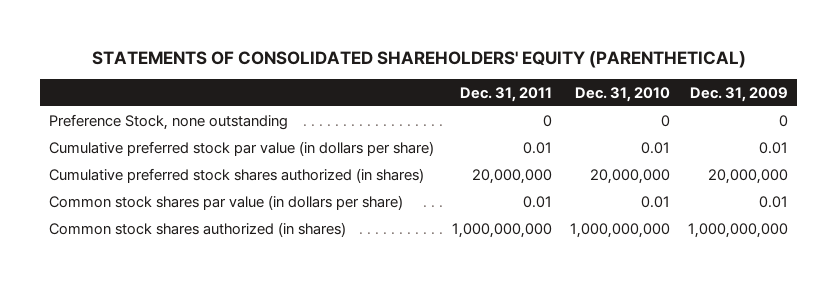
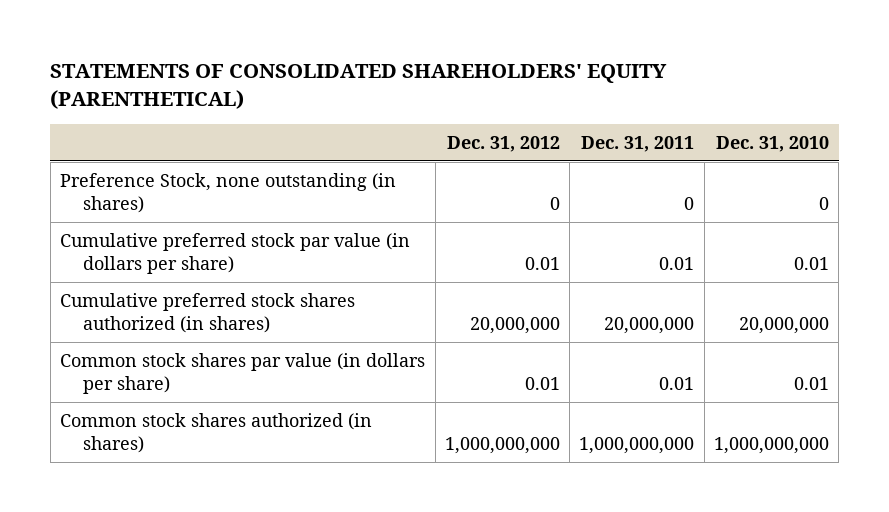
[689,86,788,102] Dec. 31, 2009 -> none
none -> [446,135,560,152] Dec. 31, 2012
[49,113,289,130] Preference Stock, none outstanding -> [60,173,397,213] Preference Stock, none outstanding (in shares)

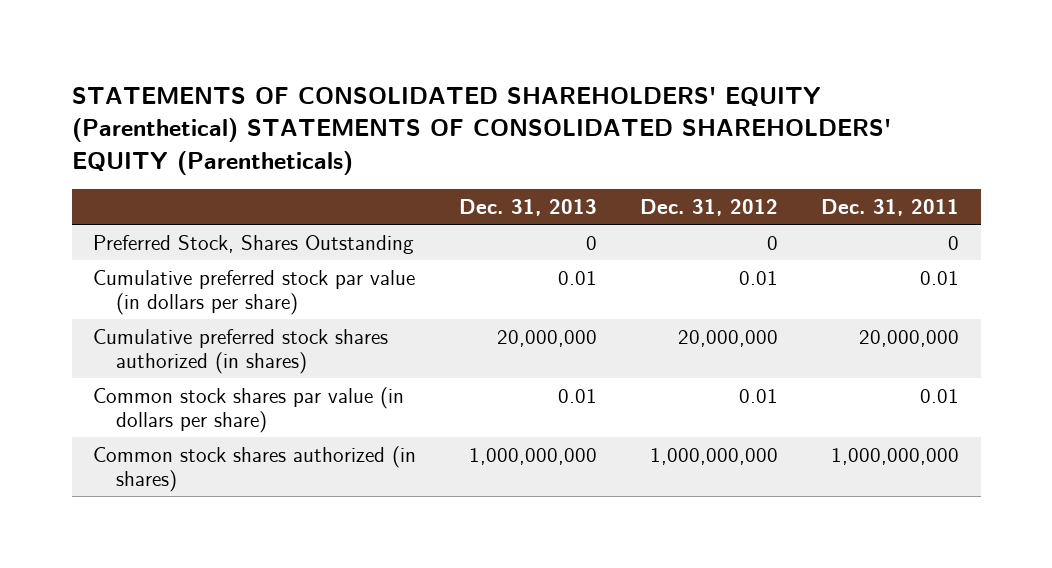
[50,64,668,109] STATEMENTS OF CONSOLIDATED SHAREHOLDERS' EQUITY (PARENTHETICAL) -> [71,87,891,175] STATEMENTS OF CONSOLIDATED SHAREHOLDERS' EQUITY (Parenthetical) STATEMENTS OF CONSOLIDATED SHAREHOLDERS' EQUITY (Parentheticals)
[715,135,829,152] Dec. 31, 2010 -> none
none -> [459,198,598,216] Dec. 31, 2013
[60,173,397,213] Preference Stock, none outstanding (in shares) -> [93,234,415,254] Preferred Stock, Shares Outstanding

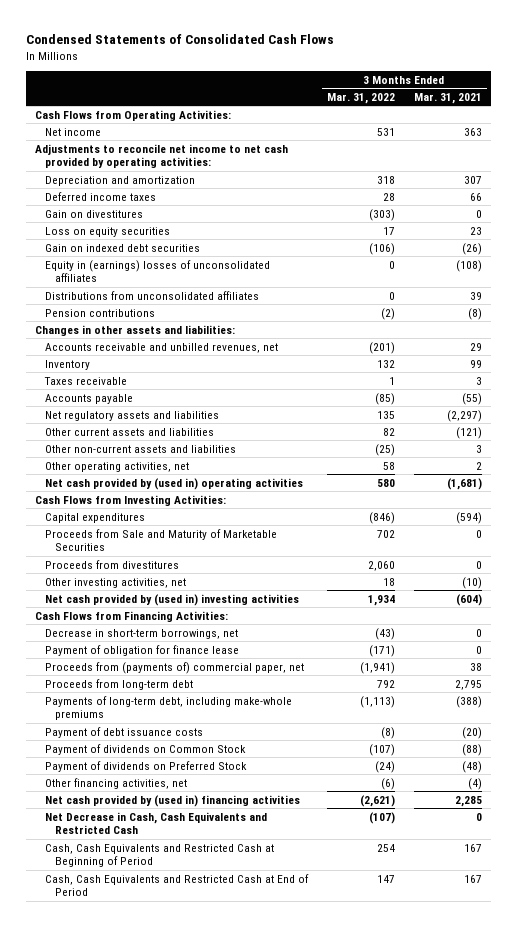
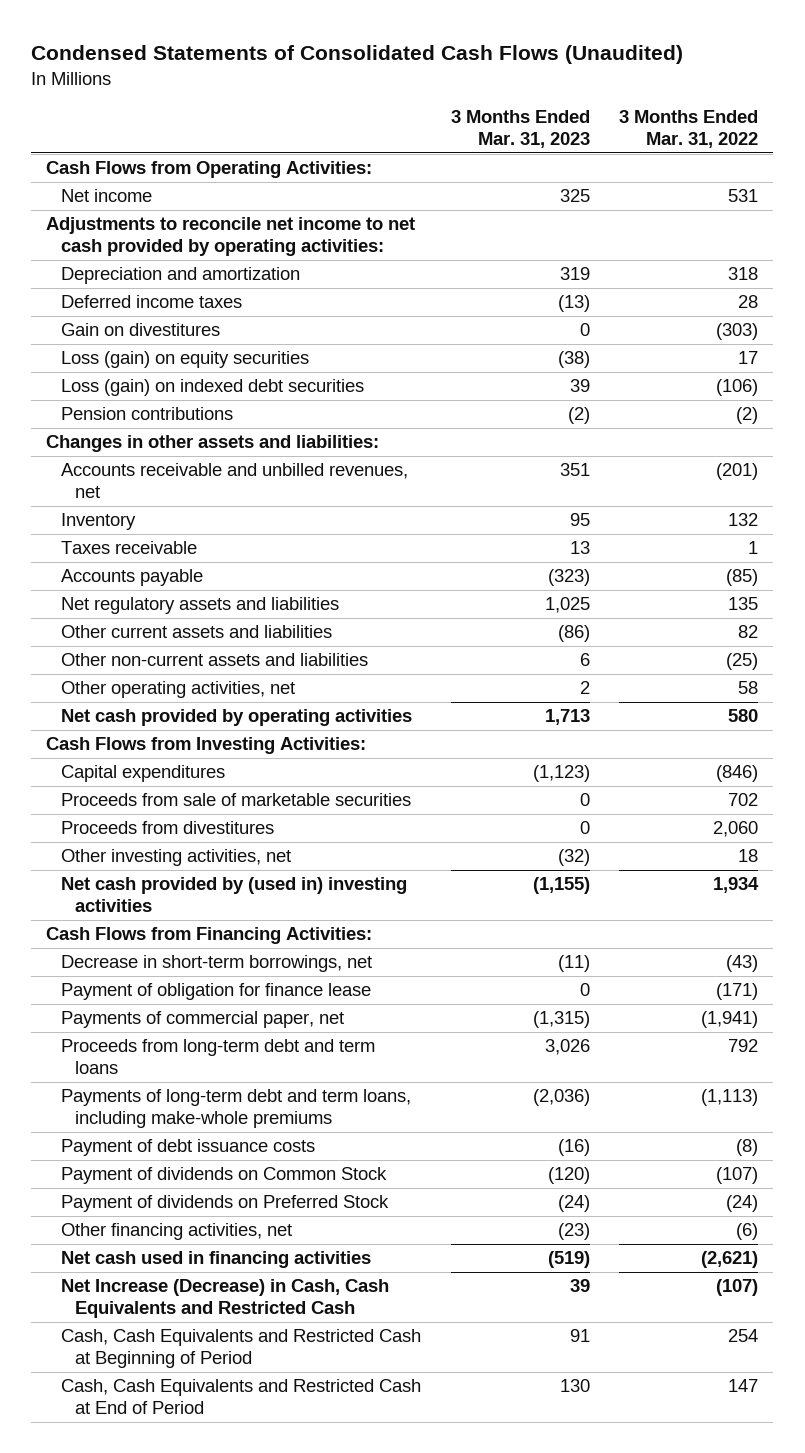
[25,34,334,45] Condensed Statements of Consolidated Cash Flows -> [31,44,684,64] Condensed Statements of Consolidated Cash Flows (Unaudited)
[413,93,482,105] Mar. 31, 2021 -> none
none -> [450,110,590,148] 3 Months Ended Mar. 31, 2023
[44,259,270,283] Equity in (earnings) losses of unconsolidated affiliates -> none
[44,290,259,300] Distributions from unconsolidated affiliates -> none
[44,226,170,237] Loss on equity securities -> [60,351,309,369] Loss (gain) on equity securities
[44,243,200,252] Gain on indexed debt securities -> [60,379,364,397] Loss (gain) on indexed debt securities
[44,477,303,490] Net cash provided by (used in) operating activities -> [60,709,412,727] Net cash provided by operating activities
[44,528,277,552] Proceeds from Sale and Maturity of Marketable Securities -> [60,793,411,807] Proceeds from sale of marketable securities
[44,661,304,674] Proceeds from (payments of) commercial paper, net -> [60,1011,344,1029] Payments of commercial paper, net
[44,678,193,690] Proceeds from long-term debt -> [60,1039,375,1074] Proceeds from long-term debt and term loans
[44,695,292,721] Payments of long-term debt, including make-whole premiums -> [60,1089,411,1128] Payments of long-term debt and term loans, including make-whole premiums
[44,794,300,807] Net cash provided by (used in) financing activities -> [60,1251,371,1269] Net cash used in financing activities
[44,811,267,835] Net Decrease in Cash, Cash Equivalents and Restricted Cash -> [60,1279,389,1318] Net Increase (Decrease) in Cash, Cash Equivalents and Restricted Cash

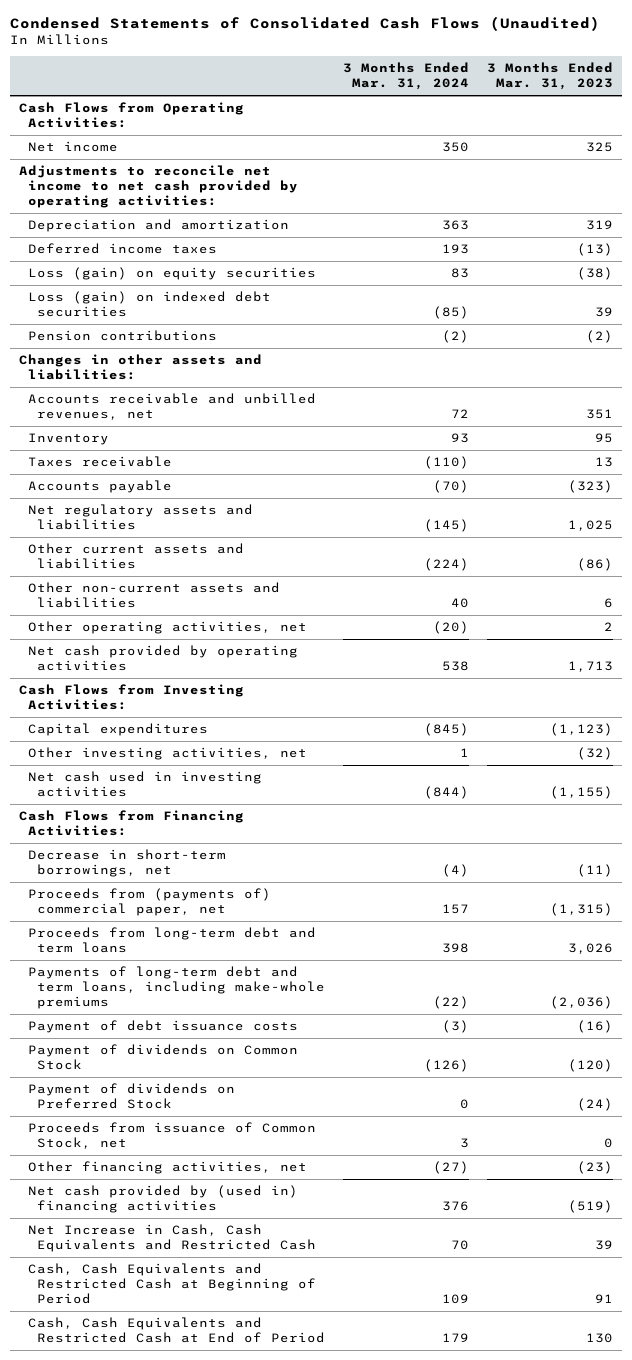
[619,110,759,148] 3 Months Ended Mar. 31, 2022 -> none
none -> [342,62,469,91] 3 Months Ended Mar. 31, 2024
[60,323,220,337] Gain on divestitures -> none
[60,793,411,807] Proceeds from sale of marketable securities -> none
[60,821,274,835] Proceeds from divestitures -> none
[60,877,407,912] Net cash provided by (used in) investing activities -> [27,771,262,798] Net cash used in investing activities
[60,983,371,1001] Payment of obligation for finance lease -> none
[60,1011,344,1029] Payments of commercial paper, net -> [27,888,271,917] Proceeds from (payments of) commercial paper, net
none -> [27,1122,316,1150] Proceeds from issuance of Common Stock, net
[60,1251,371,1269] Net cash used in financing activities -> [27,1185,298,1214] Net cash provided by (used in) financing activities
[60,1279,389,1318] Net Increase (Decrease) in Cash, Cash Equivalents and Restricted Cash -> [27,1224,316,1253] Net Increase in Cash, Cash Equivalents and Restricted Cash

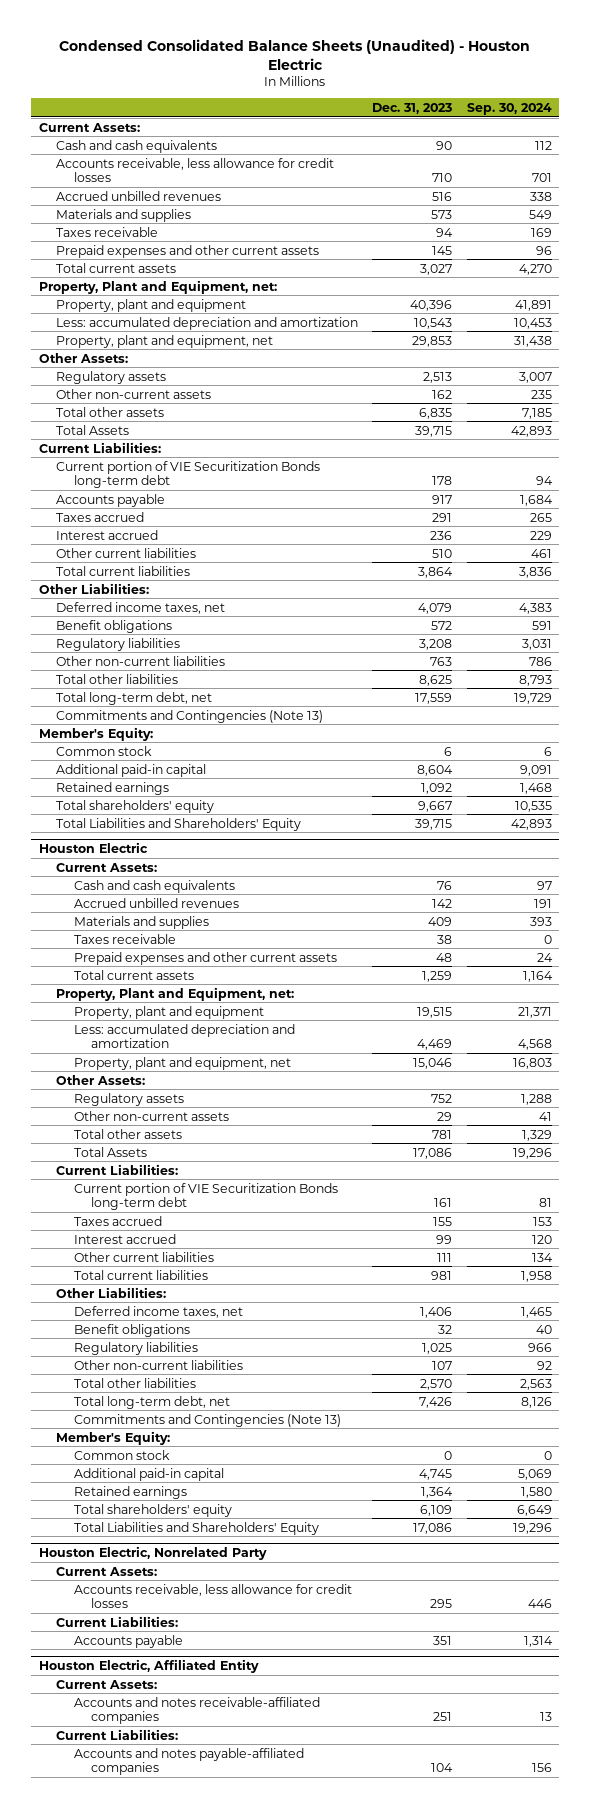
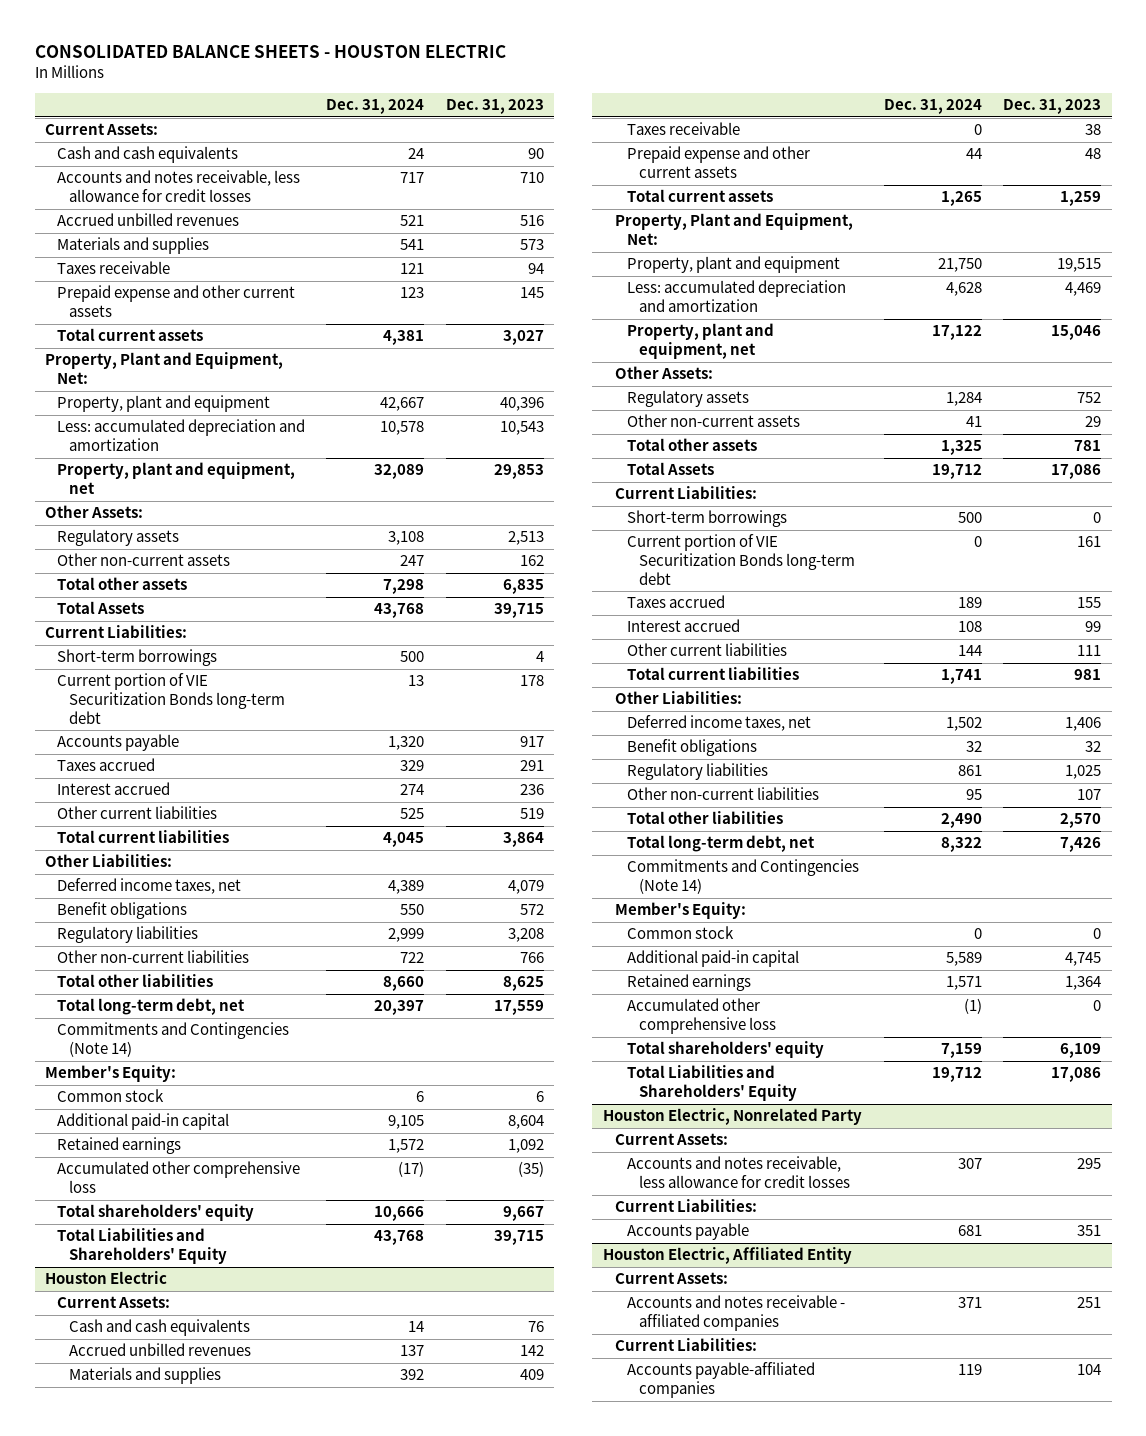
[59,38,531,70] Condensed Consolidated Balance Sheets (Unaudited) - Houston Electric -> [34,44,506,58] CONSOLIDATED BALANCE SHEETS - HOUSTON ELECTRIC
[466,102,552,115] Sep. 30, 2024 -> none
none -> [326,99,425,115] Dec. 31, 2024
[56,157,335,183] Accounts receivable, less allowance for credit losses -> [57,170,301,203] Accounts and notes receivable, less allowance for credit losses
[56,244,320,258] Prepaid expenses and other current assets -> [57,285,296,318] Prepaid expense and other current assets
[38,279,277,294] Property, Plant and Equipment, net: -> [45,352,284,385] Property, Plant and Equipment, Net:
none -> [57,649,218,667] Short-term borrowings
[432,548,453,558] 510 -> [519,808,544,820] 519
[430,656,453,666] 763 -> [519,952,544,964] 766
[56,709,324,723] Commitments and Contingencies (Note 13) -> [57,1022,290,1058] Commitments and Contingencies (Note 14)
none -> [57,1161,301,1194] Accumulated other comprehensive loss
[73,951,337,965] Prepaid expenses and other current assets -> [626,146,810,179] Prepaid expense and other current assets
[56,986,295,1001] Property, Plant and Equipment, net: -> [614,213,853,246] Property, Plant and Equipment, Net:
none -> [626,510,787,528] Short-term borrowings
[73,1413,341,1427] Commitments and Contingencies (Note 13) -> [626,859,859,895] Commitments and Contingencies (Note 14)
none -> [626,998,776,1035] Accumulated other comprehensive loss
[73,1583,352,1609] Accounts receivable, less allowance for credit losses -> [626,1156,850,1189] Accounts and notes receivable, less allowance for credit losses
[73,1696,320,1725] Accounts and notes receivable-affiliated companies -> [626,1295,845,1332] Accounts and notes receivable - affiliated companies
[73,1747,304,1776] Accounts and notes payable-affiliated companies -> [626,1362,815,1399] Accounts payable-affiliated companies

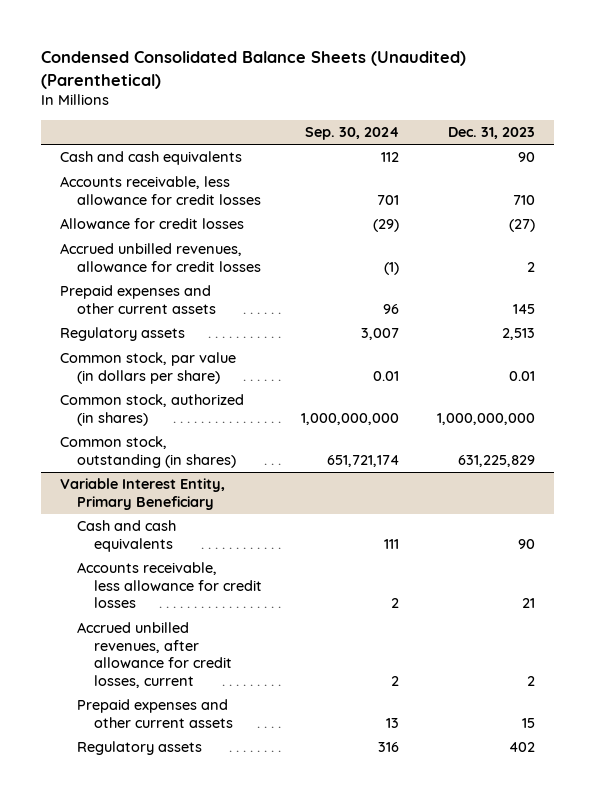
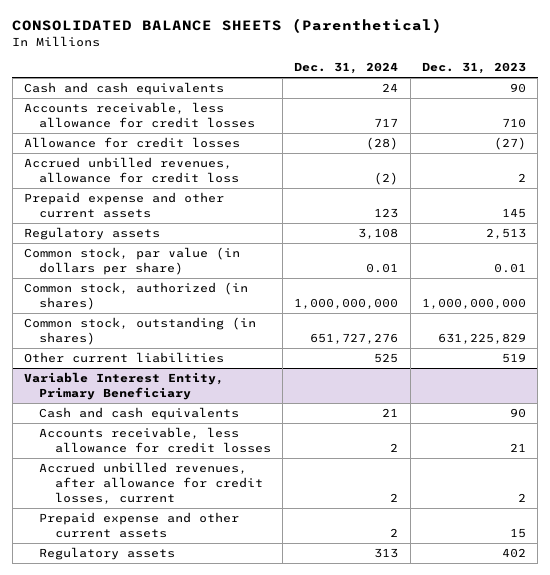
[40,51,466,89] Condensed Consolidated Balance Sheets (Unaudited) (Parenthetical) -> [12,18,443,34] CONSOLIDATED BALANCE SHEETS (Parenthetical)
[304,127,399,141] Sep. 30, 2024 -> none
none -> [294,62,399,75] Dec. 31, 2024
[59,243,262,272] Accrued unbilled revenues, allowance for credit losses -> [24,157,240,184] Accrued unbilled revenues, allowance for credit loss
[59,285,217,314] Prepaid expenses and other current assets -> [24,192,225,219] Prepaid expense and other current assets
none -> [24,352,225,364] Other current liabilities
[77,699,234,728] Prepaid expenses and other current assets -> [39,512,240,539] Prepaid expense and other current assets

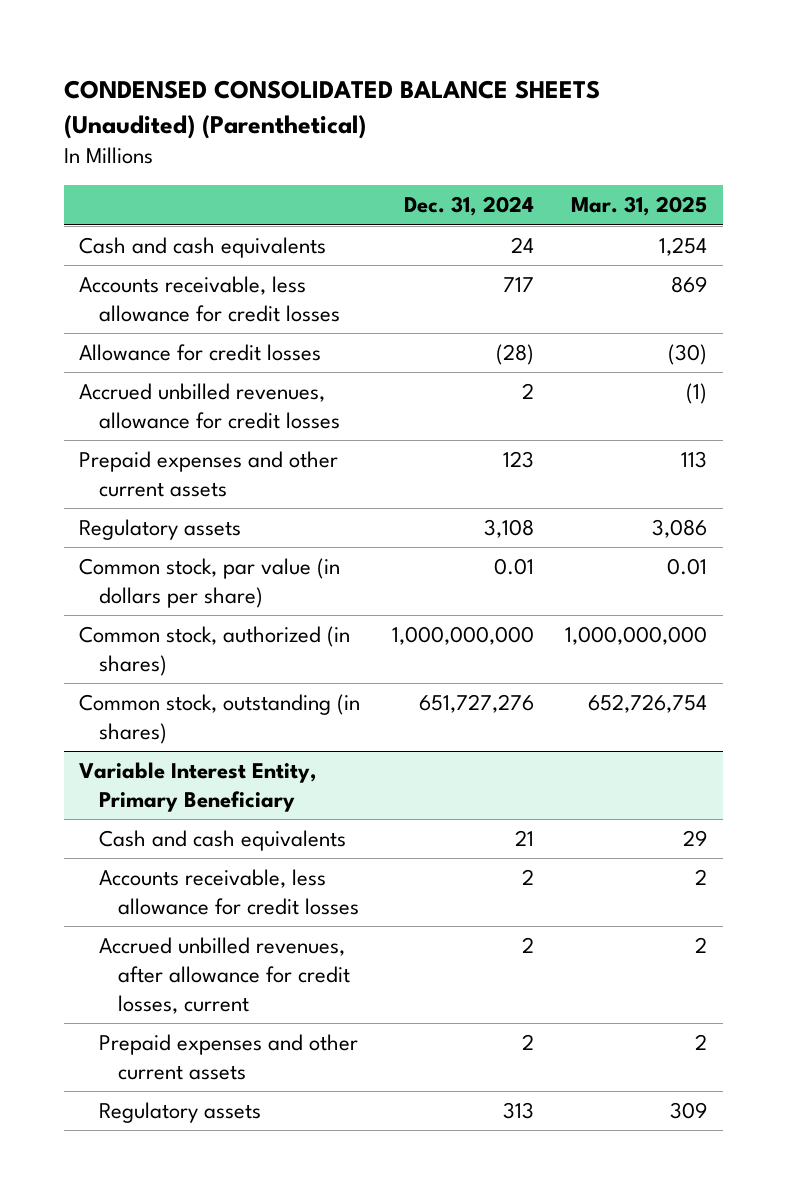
[12,18,443,34] CONSOLIDATED BALANCE SHEETS (Parenthetical) -> [63,80,600,139] CONDENSED CONSOLIDATED BALANCE SHEETS (Unaudited) (Parenthetical)
[421,62,526,75] Dec. 31, 2023 -> none
none -> [570,196,707,217] Mar. 31, 2025
[24,157,240,184] Accrued unbilled revenues, allowance for credit loss -> [79,383,340,429] Accrued unbilled revenues, allowance for credit losses
[374,172,399,186] (2) -> [521,383,534,400] 2
[24,192,225,219] Prepaid expense and other current assets -> [79,451,339,497] Prepaid expenses and other current assets
[24,352,225,364] Other current liabilities -> none
[39,512,240,539] Prepaid expense and other current assets -> [98,1034,358,1080] Prepaid expenses and other current assets

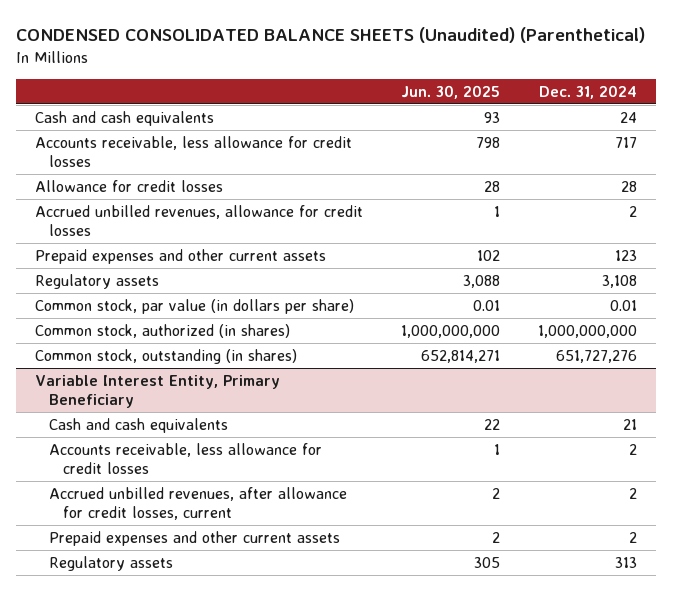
[570,196,707,217] Mar. 31, 2025 -> none
none -> [401,84,501,99] Jun. 30, 2025
[495,344,534,366] (28) -> [621,180,638,192] 28

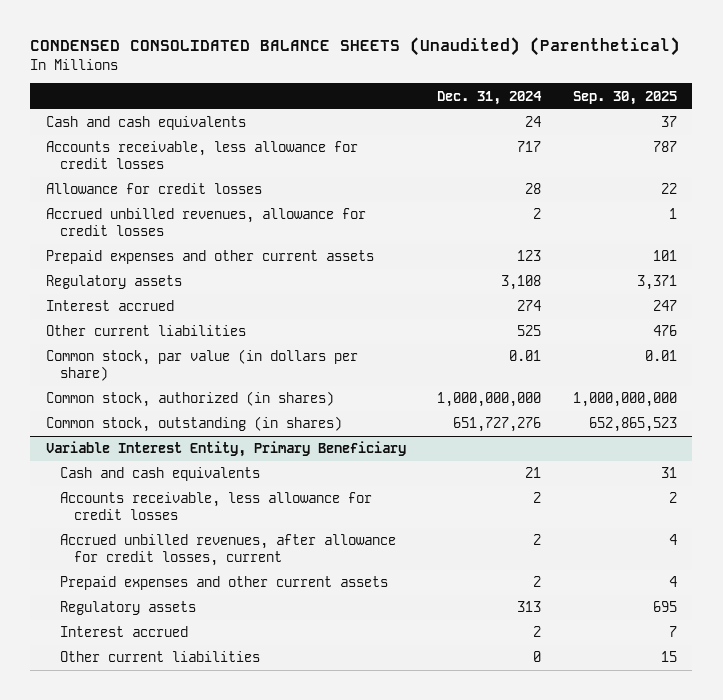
[401,84,501,99] Jun. 30, 2025 -> none
none -> [572,90,677,105] Sep. 30, 2025
none -> [45,300,174,312] Interest accrued
none -> [45,325,246,337] Other current liabilities
none -> [60,626,189,638] Interest accrued
none -> [60,651,261,663] Other current liabilities

